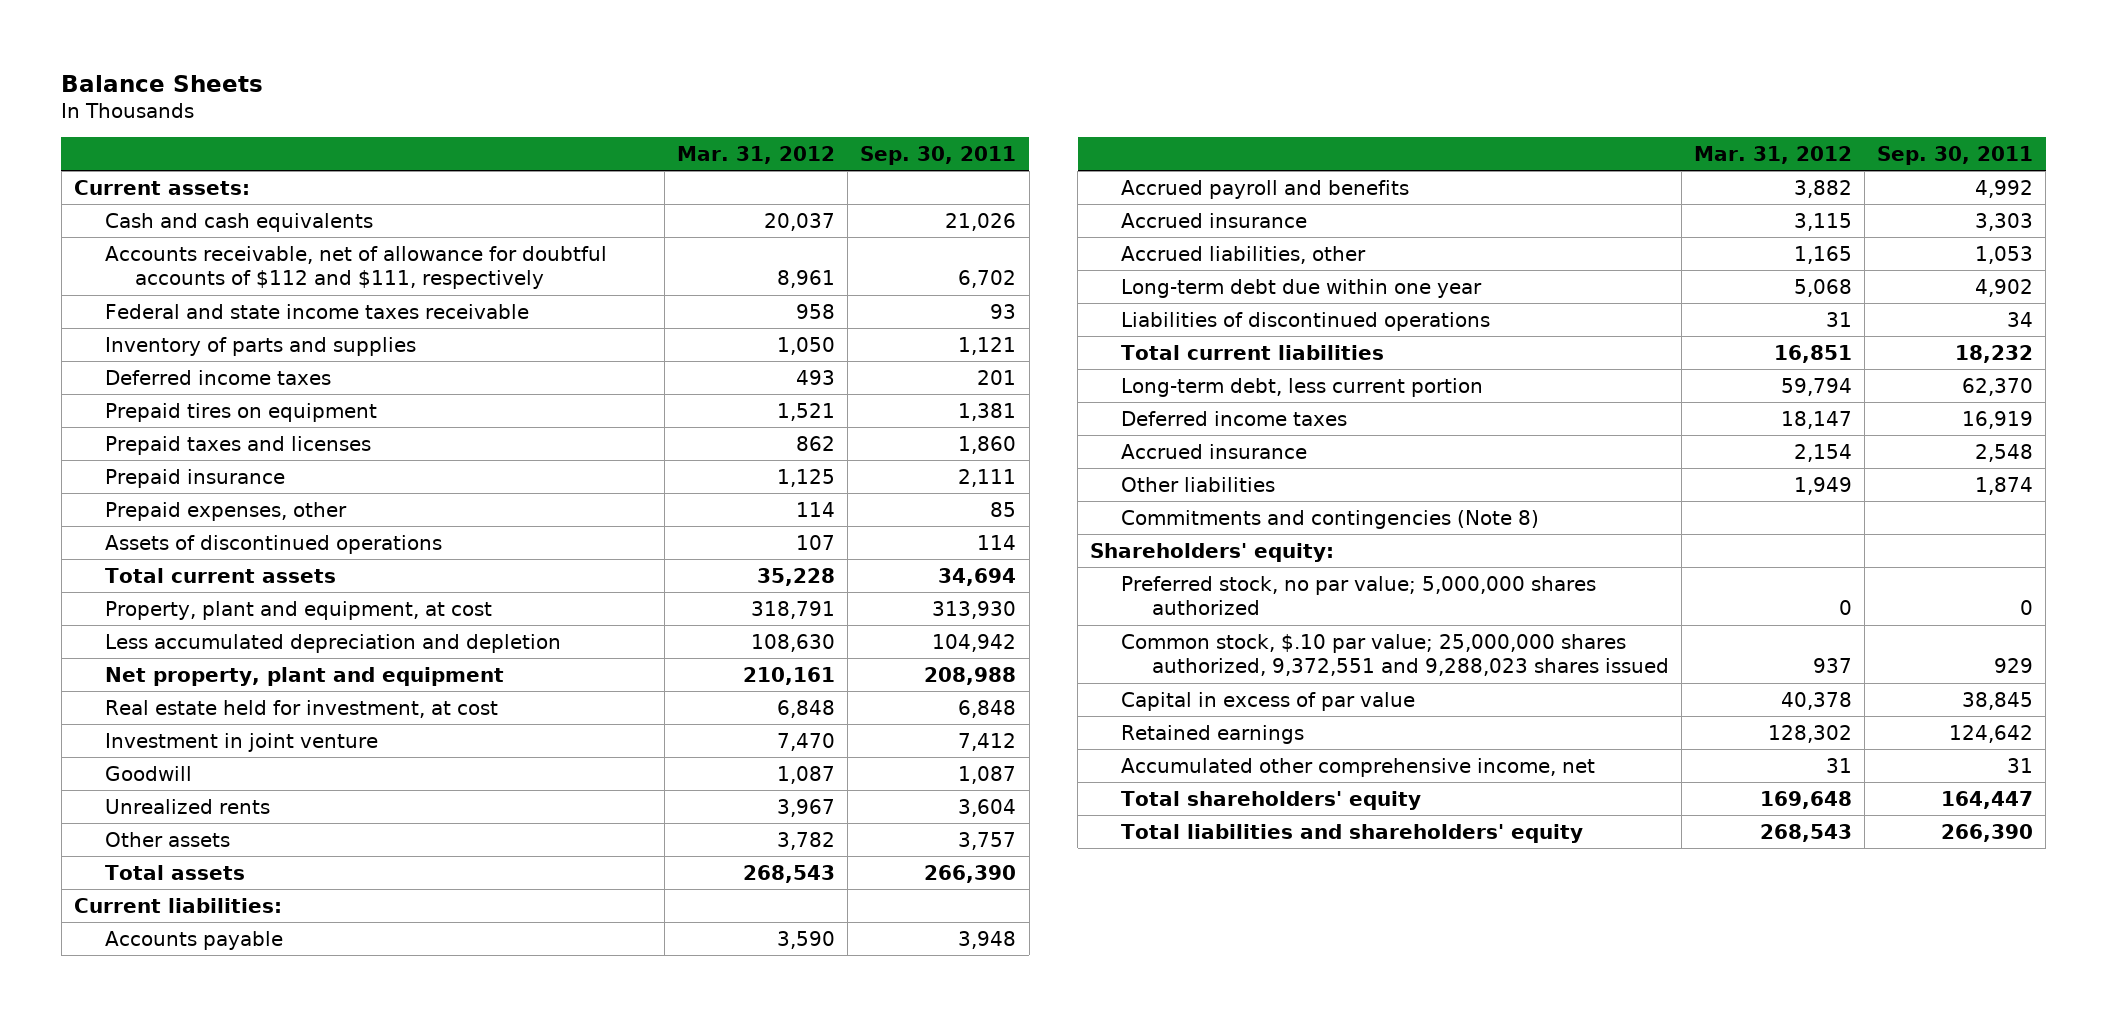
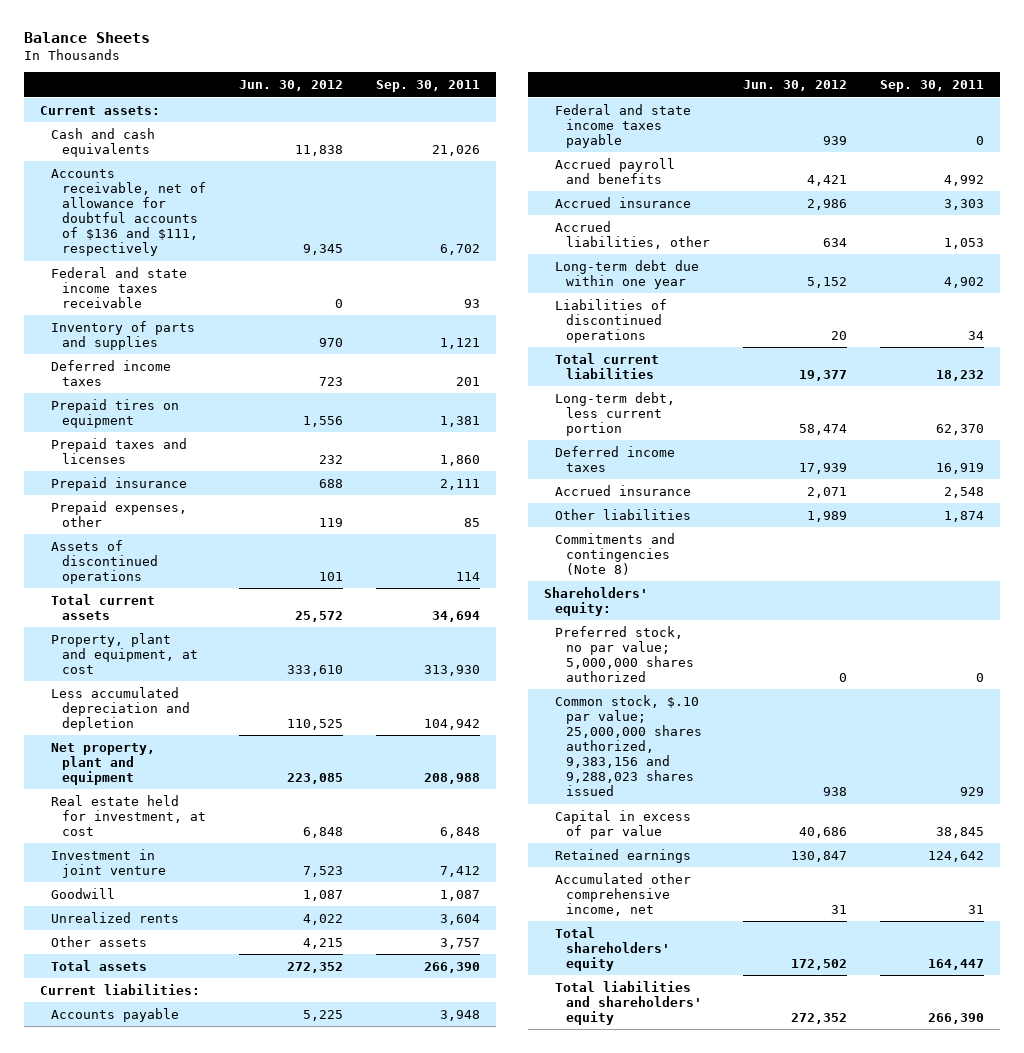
[677,145,836,164] Mar. 31, 2012 -> none
none -> [239,80,344,92] Jun. 30, 2012
[104,245,607,290] Accounts receivable, net of allowance for doubtful accounts of $112 and $111, respectively -> [51,168,207,256] Accounts receivable, net of allowance for doubtful accounts of $136 and $111, respectively
none -> [554,103,691,148] Federal and state income taxes payable
[1121,633,1669,677] Common stock, $.10 par value; 25,000,000 shares authorized, 9,372,551 and 9,288,023 shares issued -> [554,694,702,797] Common stock, $.10 par value; 25,000,000 shares authorized, 9,383,156 and 9,288,023 shares issued

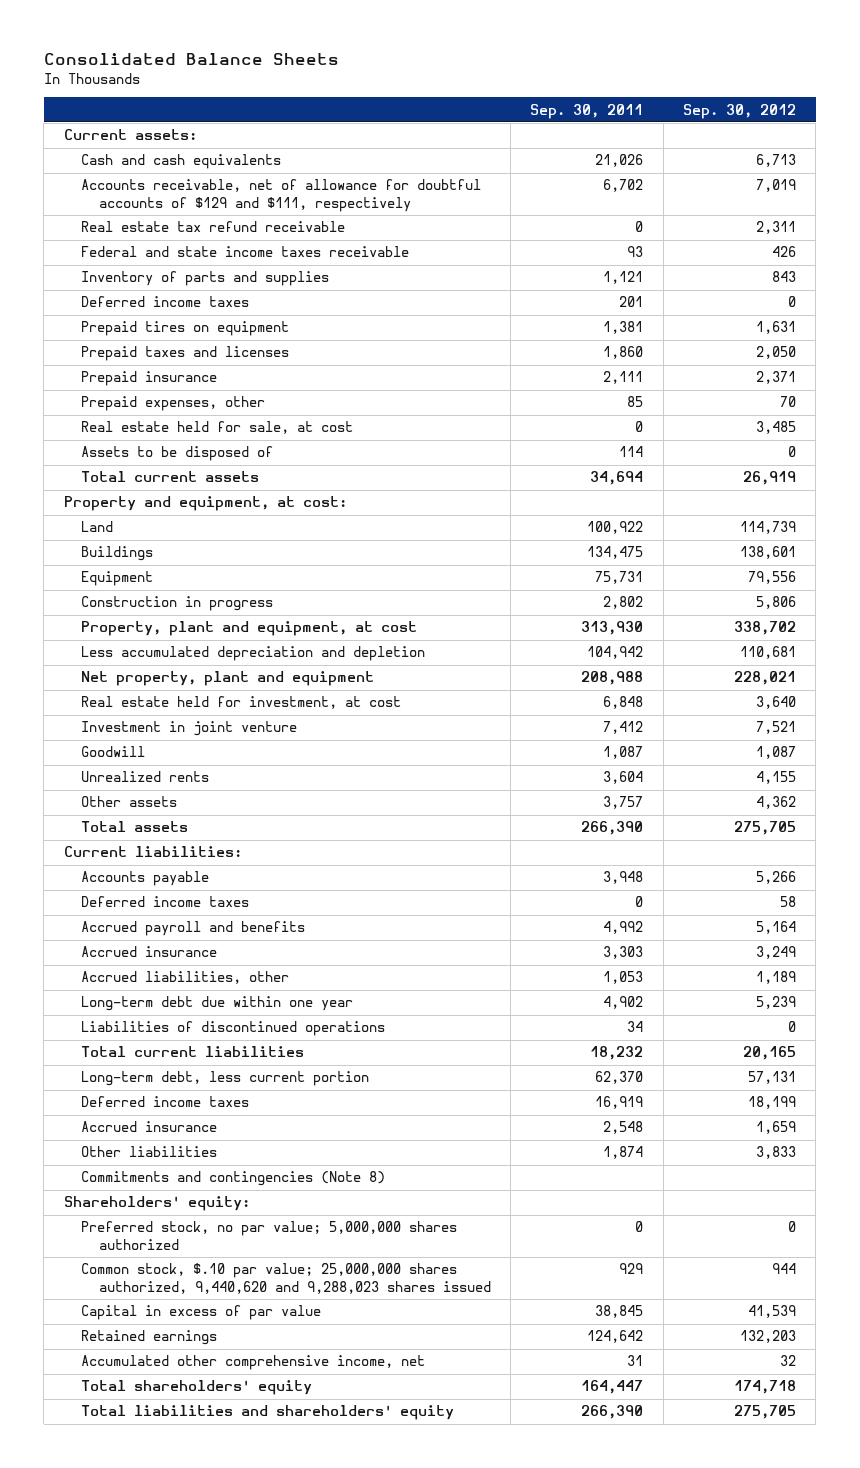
[24,32,151,44] Balance Sheets -> [43,53,339,66] Consolidated Balance Sheets
[239,80,344,92] Jun. 30, 2012 -> none
none -> [682,103,796,119] Sep. 30, 2012
[51,168,207,256] Accounts receivable, net of allowance for doubtful accounts of $136 and $111, respectively -> [81,179,482,212] Accounts receivable, net of allowance for doubtful accounts of $129 and $111, respectively
none -> [81,221,346,233] Real estate tax refund receivable
none -> [81,421,354,435] Real estate held for sale, at cost
[51,539,159,584] Assets of discontinued operations -> [81,446,274,462] Assets to be disposed of
none -> [63,496,347,512] Property and equipment, at cost:
none -> [81,521,114,533] Land
none -> [81,546,154,562] Buildings
none -> [81,571,154,587] Equipment
none -> [81,596,274,612] Construction in progress
[554,103,691,148] Federal and state income taxes payable -> none
none -> [81,896,250,908] Deferred income taxes
[554,694,702,797] Common stock, $.10 par value; 25,000,000 shares authorized, 9,383,156 and 9,288,023 shares issued -> [81,1263,491,1294] Common stock, $.10 par value; 25,000,000 shares authorized, 9,440,620 and 9,288,023 shares issued

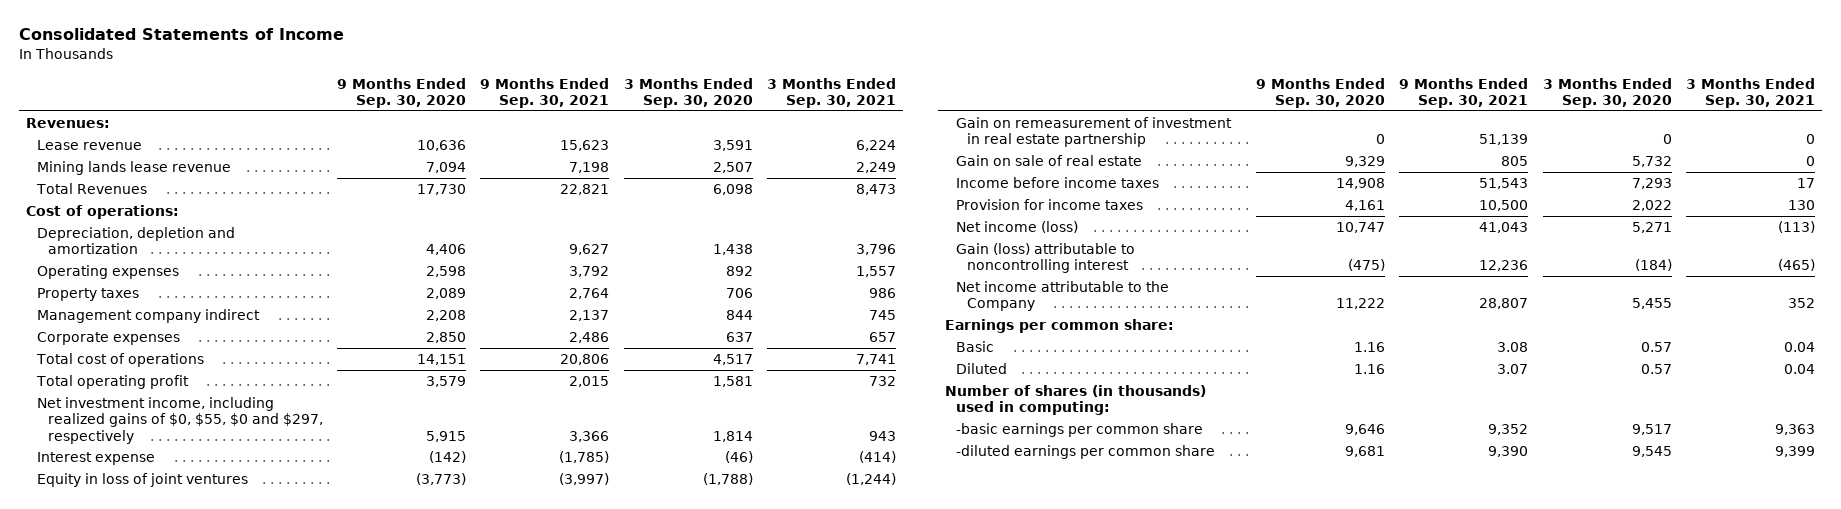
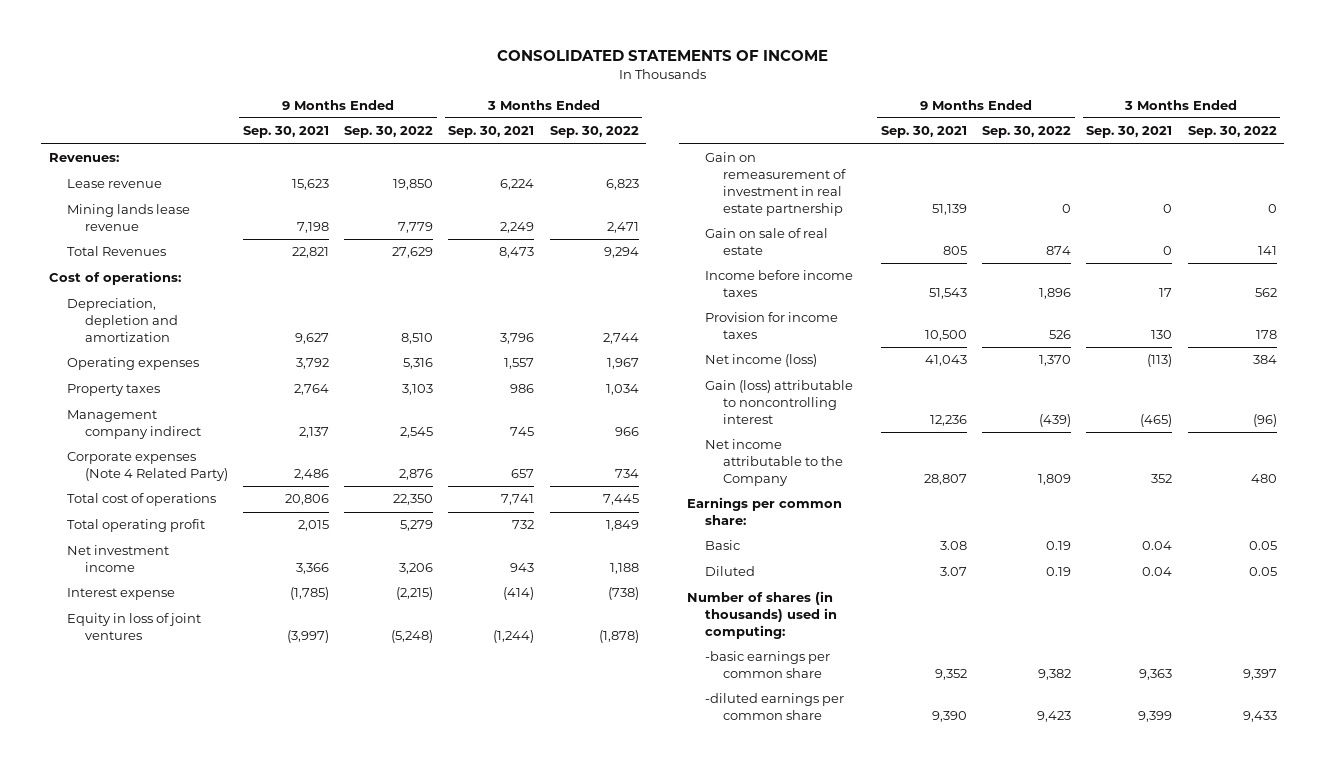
[18,28,344,41] Consolidated Statements of Income -> [496,50,828,62] CONSOLIDATED STATEMENTS OF INCOME
[337,77,467,109] 9 Months Ended Sep. 30, 2020 -> none
[623,77,753,109] 3 Months Ended Sep. 30, 2020 -> none
none -> [344,126,434,139] Sep. 30, 2022
none -> [549,126,639,139] Sep. 30, 2022
[36,331,180,345] Corporate expenses -> [66,452,228,482] Corporate expenses (Note 4 Related Party)
[36,396,323,444] Net investment income, including realized gains of $0, $55, $0 and $297, respectively -> [66,545,169,573] Net investment income

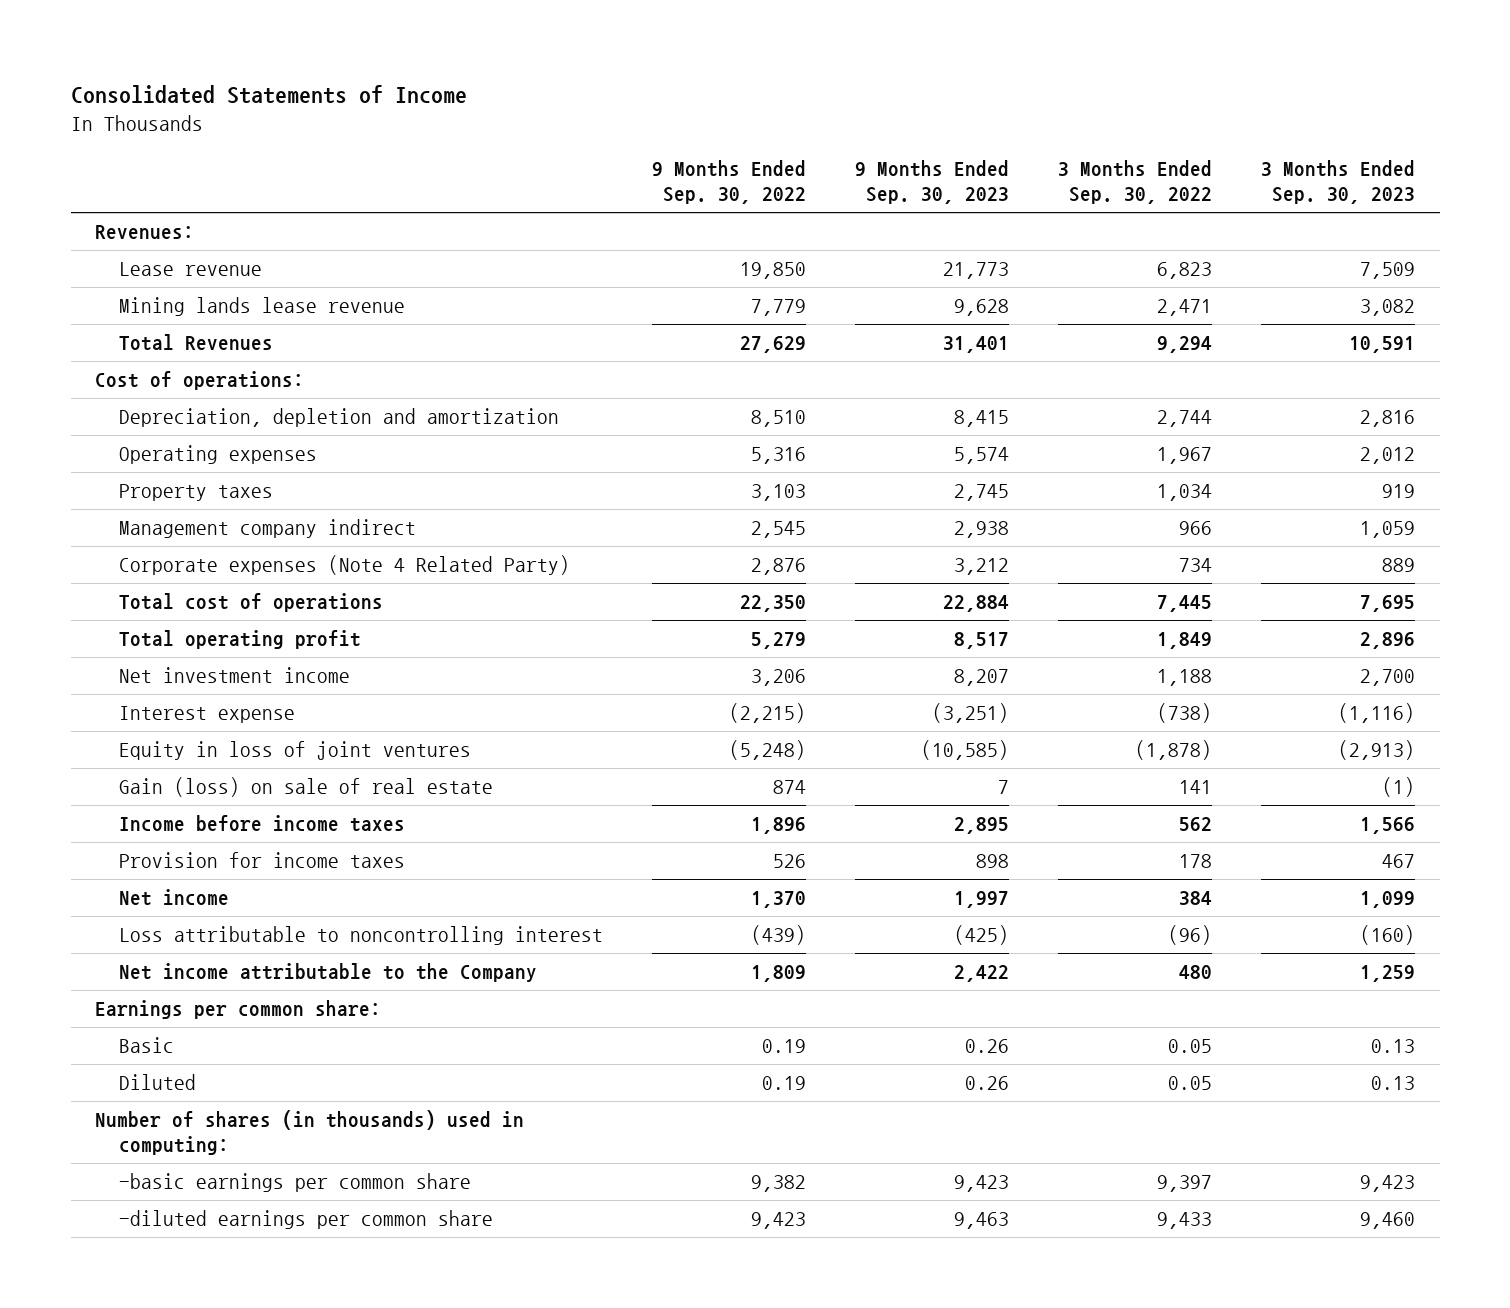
[496,50,828,62] CONSOLIDATED STATEMENTS OF INCOME -> [70,85,467,105] Consolidated Statements of Income
[243,126,330,139] Sep. 30, 2021 -> none
[448,126,535,139] Sep. 30, 2021 -> none
none -> [855,159,1010,205] 9 Months Ended Sep. 30, 2023
none -> [1261,159,1416,205] 3 Months Ended Sep. 30, 2023
[704,152,846,216] Gain on remeasurement of investment in real estate partnership -> none
[704,228,828,256] Gain on sale of real estate -> [119,776,494,797] Gain (loss) on sale of real estate
[704,354,817,368] Net income (loss) -> [119,888,230,906] Net income
[704,380,853,424] Gain (loss) attributable to noncontrolling interest -> [119,925,604,945] Loss attributable to noncontrolling interest

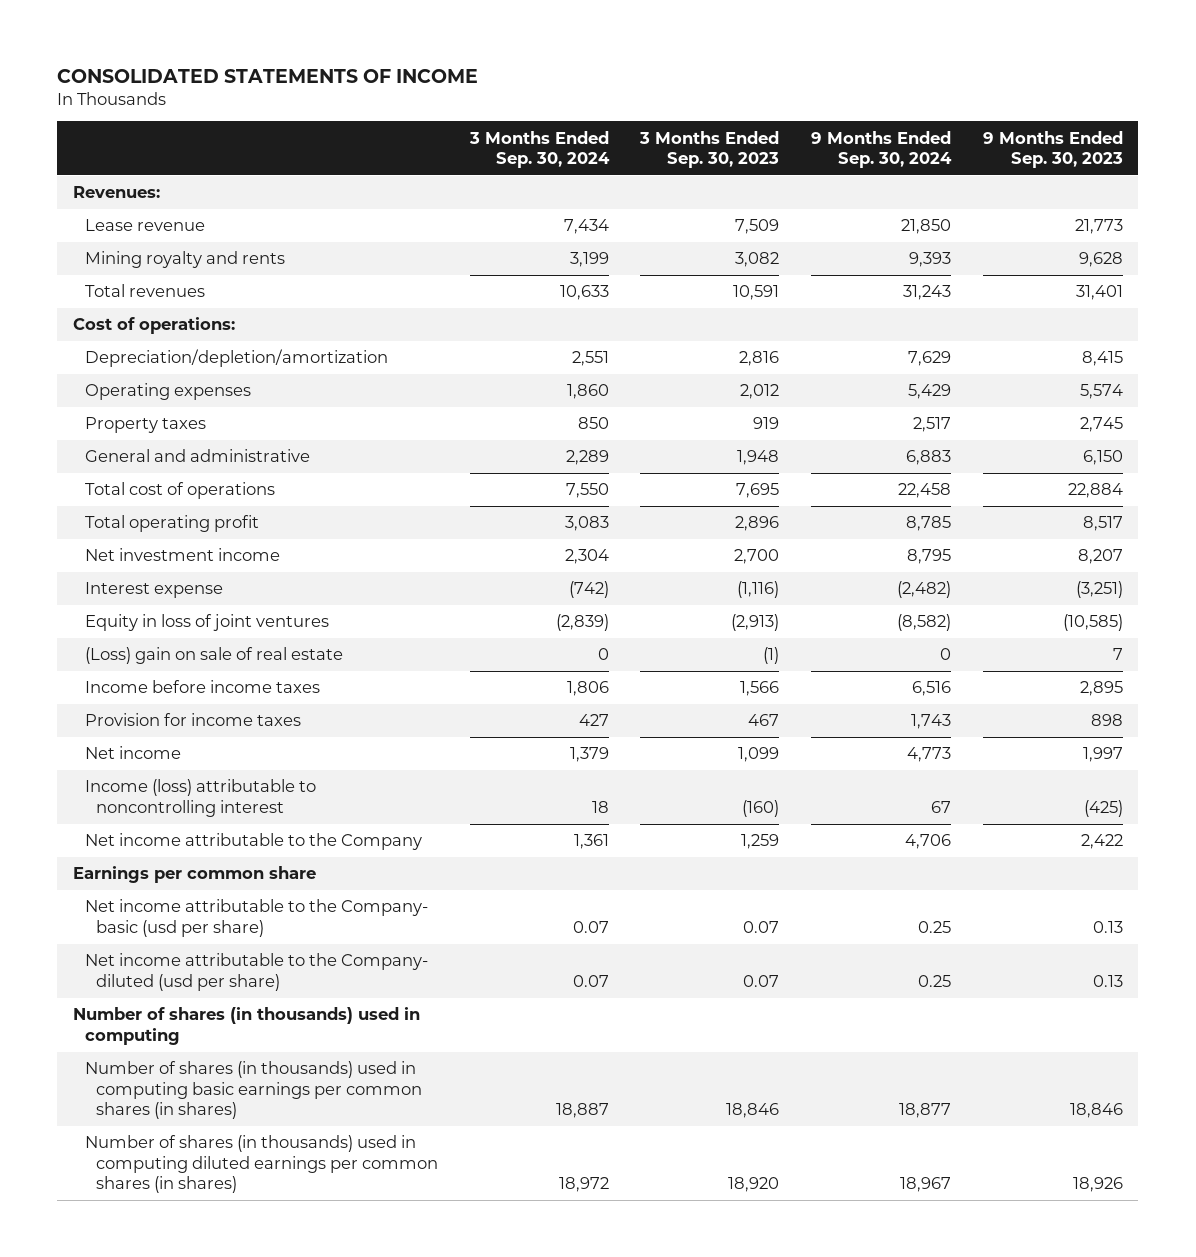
[70,85,467,105] Consolidated Statements of Income -> [57,68,479,83] CONSOLIDATED STATEMENTS OF INCOME
[652,159,807,205] 9 Months Ended Sep. 30, 2022 -> none
[1058,159,1213,205] 3 Months Ended Sep. 30, 2022 -> none
none -> [468,130,610,169] 3 Months Ended Sep. 30, 2024
none -> [811,130,953,169] 9 Months Ended Sep. 30, 2024
[119,296,406,316] Mining lands lease revenue -> [84,251,285,269] Mining royalty and rents
[119,333,274,351] Total Revenues -> [84,284,205,298] Total revenues
[119,407,560,427] Depreciation, depletion and amortization -> [84,349,388,368] Depreciation/depletion/amortization
[119,518,417,538] Management company indirect -> none
[119,554,571,575] Corporate expenses (Note 4 Related Party) -> none
none -> [84,449,310,463] General and administrative
[119,776,494,797] Gain (loss) on sale of real estate -> [84,647,343,665] (Loss) gain on sale of real estate
[119,925,604,945] Loss attributable to noncontrolling interest -> [84,779,316,817] Income (loss) attributable to noncontrolling interest
[119,1036,175,1053] Basic -> none
[119,1073,197,1090] Diluted -> none
[95,999,382,1019] Earnings per common share: -> [72,866,316,884] Earnings per common share
none -> [84,899,428,937] Net income attributable to the Company- basic (usd per share)
none -> [84,953,428,991] Net income attributable to the Company- diluted (usd per share)
[95,1109,525,1156] Number of shares (in thousands) used in computing: -> [72,1007,420,1045] Number of shares (in thousands) used in computing
[119,1172,472,1192] -basic earnings per common share -> [84,1061,423,1119] Number of shares (in thousands) used in computing basic earnings per common shares (in shares)
[954,1174,1010,1192] 9,423 -> [1069,1102,1123,1118] 18,846
[1360,1174,1416,1192] 9,423 -> [726,1102,780,1118] 18,846
[119,1209,494,1229] -diluted earnings per common share -> [84,1135,439,1193] Number of shares (in thousands) used in computing diluted earnings per common shares (in shares)
[954,1211,1010,1229] 9,463 -> [1072,1176,1123,1192] 18,926
[1360,1211,1416,1229] 9,460 -> [728,1176,780,1192] 18,920

